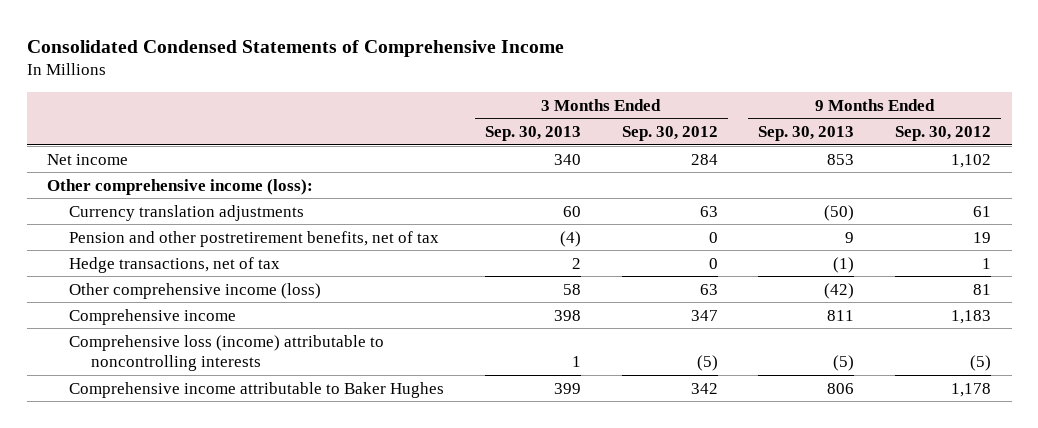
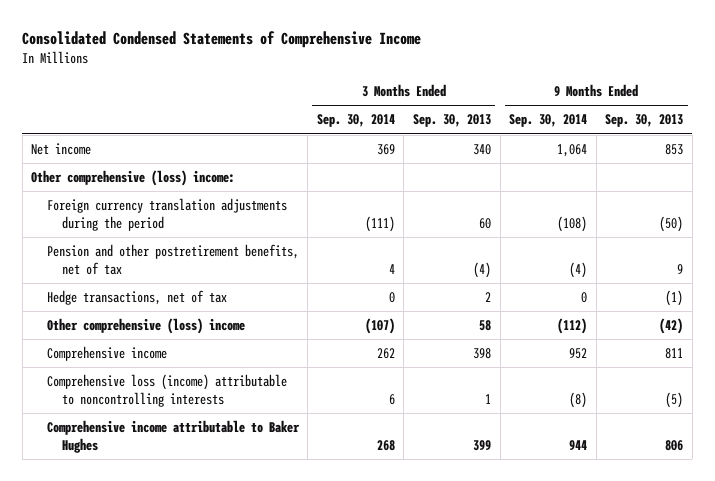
[621,125,718,141] Sep. 30, 2012 -> none
[895,125,992,141] Sep. 30, 2012 -> none
none -> [316,114,395,128] Sep. 30, 2014
none -> [509,114,588,128] Sep. 30, 2014
[47,178,314,195] Other comprehensive income (loss): -> [31,170,236,187] Other comprehensive (loss) income:
[69,204,305,221] Currency translation adjustments -> [46,198,287,231] Foreign currency translation adjustments during the period
[69,282,322,299] Other comprehensive income (loss) -> [46,318,245,335] Other comprehensive (loss) income

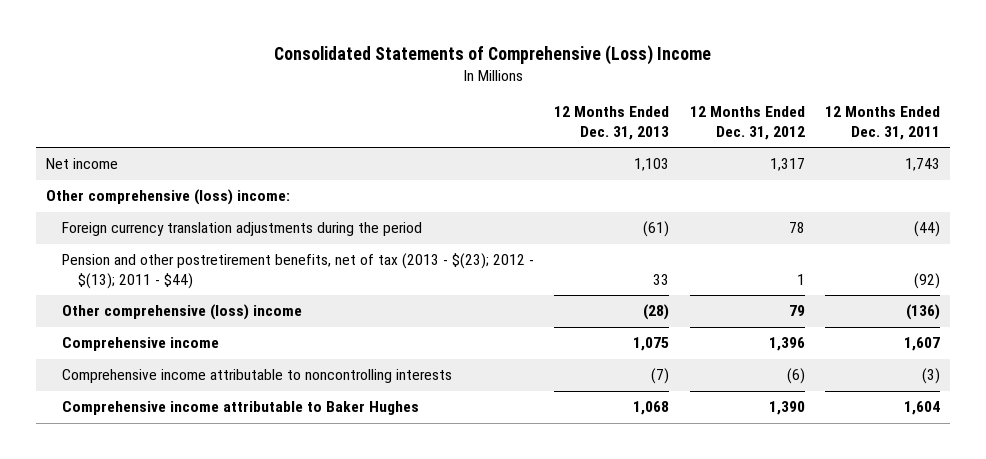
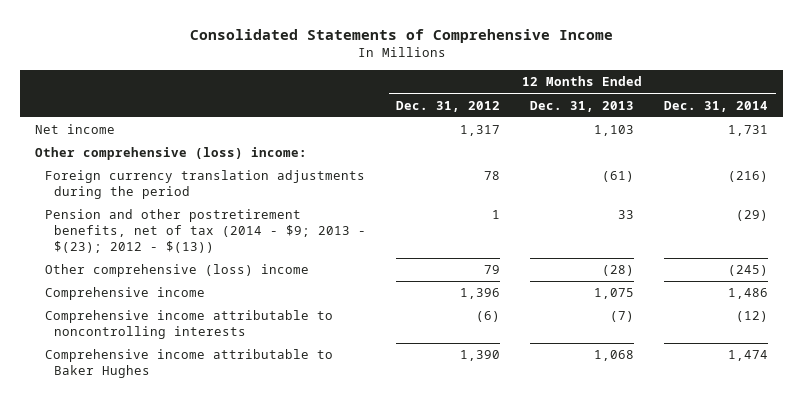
[273,44,711,65] Consolidated Statements of Comprehensive (Loss) Income -> [189,28,613,43] Consolidated Statements of Comprehensive Income
[824,106,940,140] 12 Months Ended Dec. 31, 2011 -> none
none -> [664,100,769,112] Dec. 31, 2014
[62,253,535,289] Pension and other postretirement benefits, net of tax (2013 - $(23); 2012 - $(13); 2011 - $44) -> [44,209,366,253] Pension and other postretirement benefits, net of tax (2014 - $9; 2013 - $(23); 2012 - $(13))

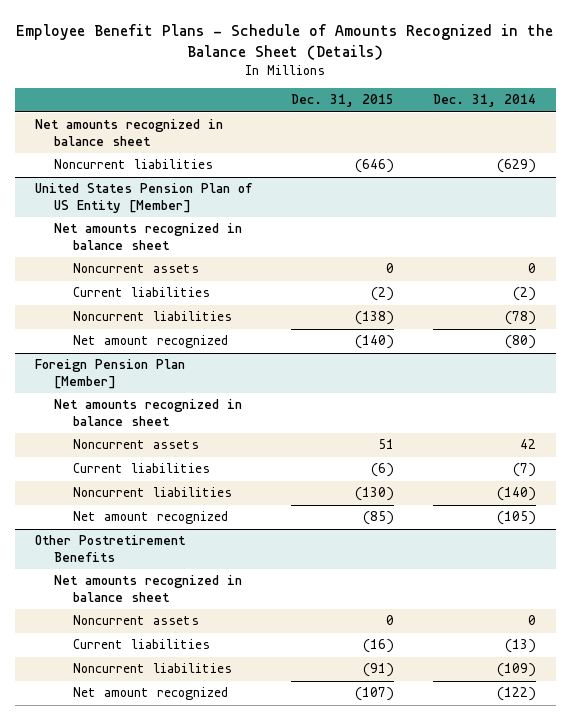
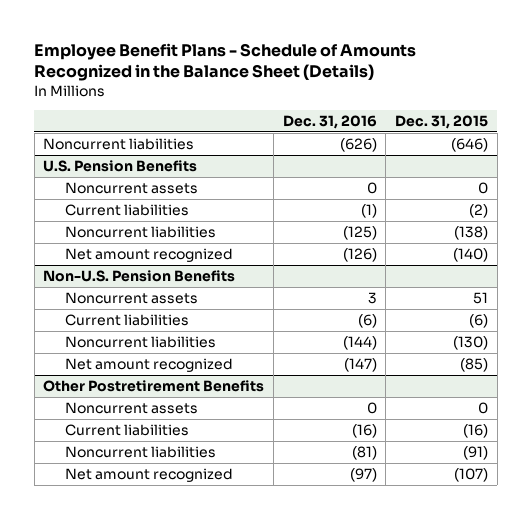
[433,94,537,108] Dec. 31, 2014 -> none
none -> [282,115,377,130] Dec. 31, 2016
[34,119,223,147] Net amounts recognized in balance sheet -> none
[53,223,242,251] Net amounts recognized in balance sheet -> none
[34,183,252,214] United States Pension Plan of US Entity [Member] -> [43,159,198,172] U.S. Pension Benefits
[53,399,242,427] Net amounts recognized in balance sheet -> none
[34,359,185,390] Foreign Pension Plan [Member] -> [43,269,236,282] Non-U.S. Pension Benefits
[53,575,242,603] Net amounts recognized in balance sheet -> none

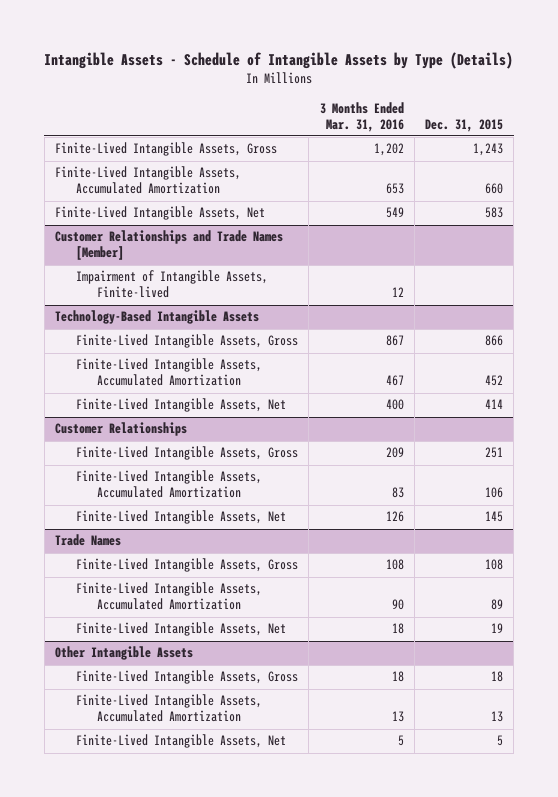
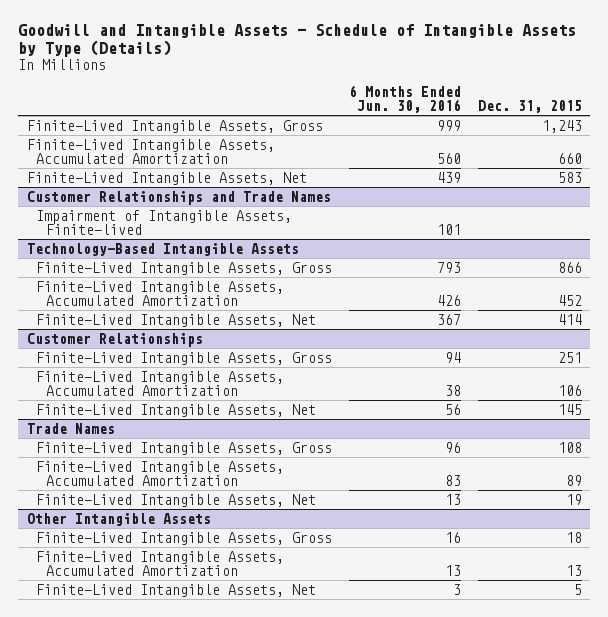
[44,51,514,69] Intangible Assets - Schedule of Intangible Assets by Type (Details) -> [18,24,577,58] Goodwill and Intangible Assets - Schedule of Intangible Assets by Type (Details)
[319,101,404,132] 3 Months Ended Mar. 31, 2016 -> none
none -> [348,84,461,114] 6 Months Ended Jun. 30, 2016
[55,230,284,261] Customer Relationships and Trade Names [Member] -> [26,190,331,205] Customer Relationships and Trade Names

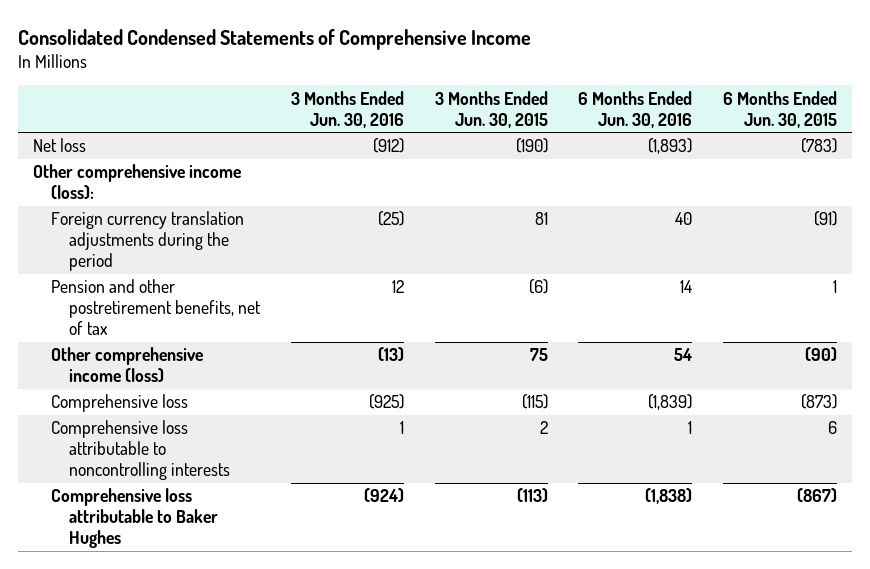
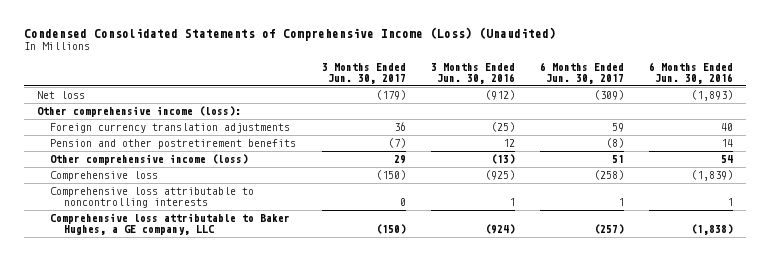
[18,28,532,50] Consolidated Condensed Statements of Comprehensive Income -> [24,26,557,41] Condensed Consolidated Statements of Comprehensive Income (Loss) (Unaudited)
[434,90,548,128] 3 Months Ended Jun. 30, 2015 -> none
[723,90,838,128] 6 Months Ended Jun. 30, 2015 -> none
none -> [321,63,406,84] 3 Months Ended Jun. 30, 2017
none -> [540,62,625,84] 6 Months Ended Jun. 30, 2017
[51,211,245,272] Foreign currency translation adjustments during the period -> [50,123,291,134] Foreign currency translation adjustments
[51,279,262,336] Pension and other postretirement benefits, net of tax -> [50,139,297,150] Pension and other postretirement benefits
[51,488,219,549] Comprehensive loss attributable to Baker Hughes -> [50,213,291,235] Comprehensive loss attributable to Baker Hughes, a GE company, LLC

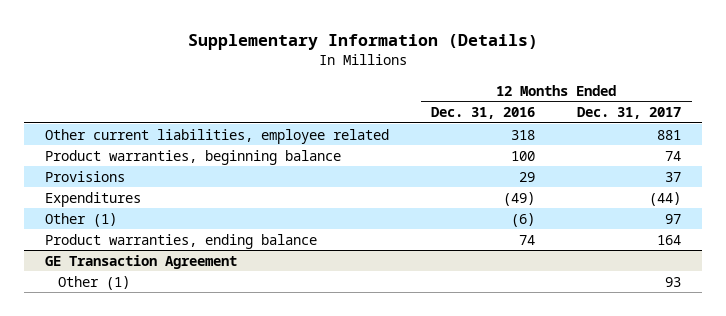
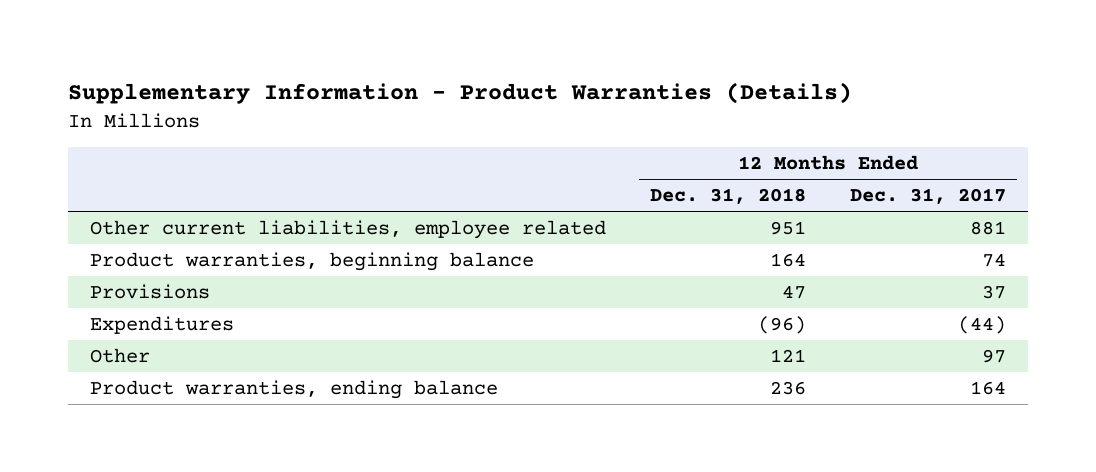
[188,34,539,51] Supplementary Information (Details) -> [67,82,852,105] Supplementary Information - Product Warranties (Details)
[431,106,536,119] Dec. 31, 2016 -> none
none -> [649,188,806,205] Dec. 31, 2018
[45,212,118,227] Other (1) -> [89,347,150,363] Other
[45,254,238,269] GE Transaction Agreement -> none
[57,275,130,290] Other (1) -> none

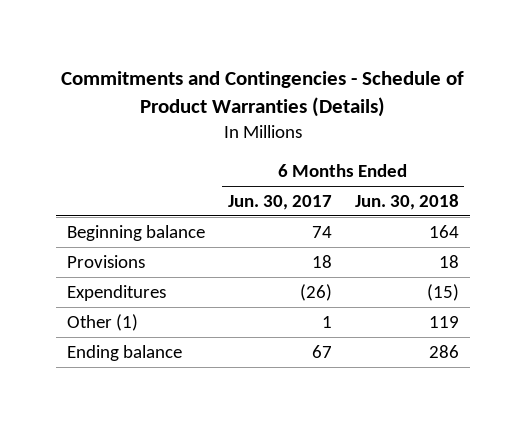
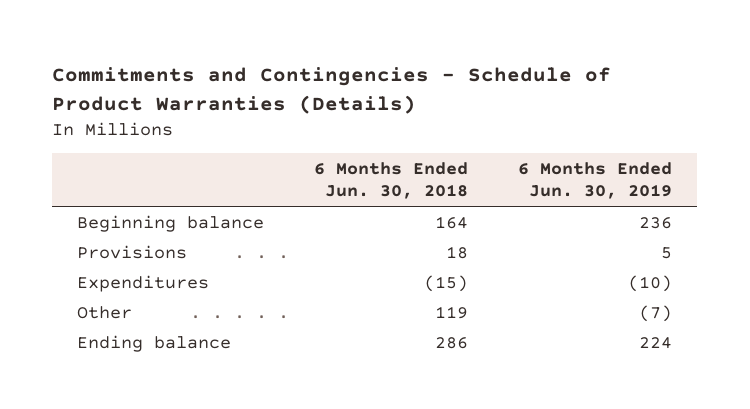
[227,194,332,210] Jun. 30, 2017 -> none
none -> [518,161,673,200] 6 Months Ended Jun. 30, 2019
[67,313,139,331] Other (1) -> [77,305,133,319] Other

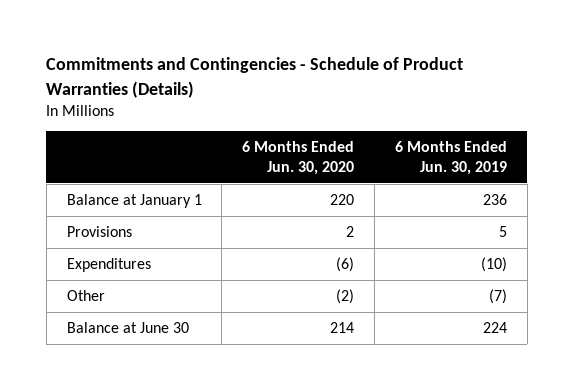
[314,161,469,200] 6 Months Ended Jun. 30, 2018 -> none
none -> [242,141,355,175] 6 Months Ended Jun. 30, 2020
[77,214,265,232] Beginning balance -> [66,193,202,208] Balance at January 1
[77,334,232,352] Ending balance -> [66,321,189,333] Balance at June 30

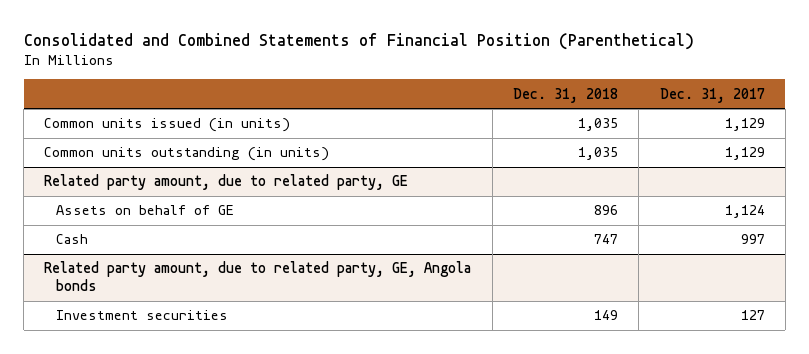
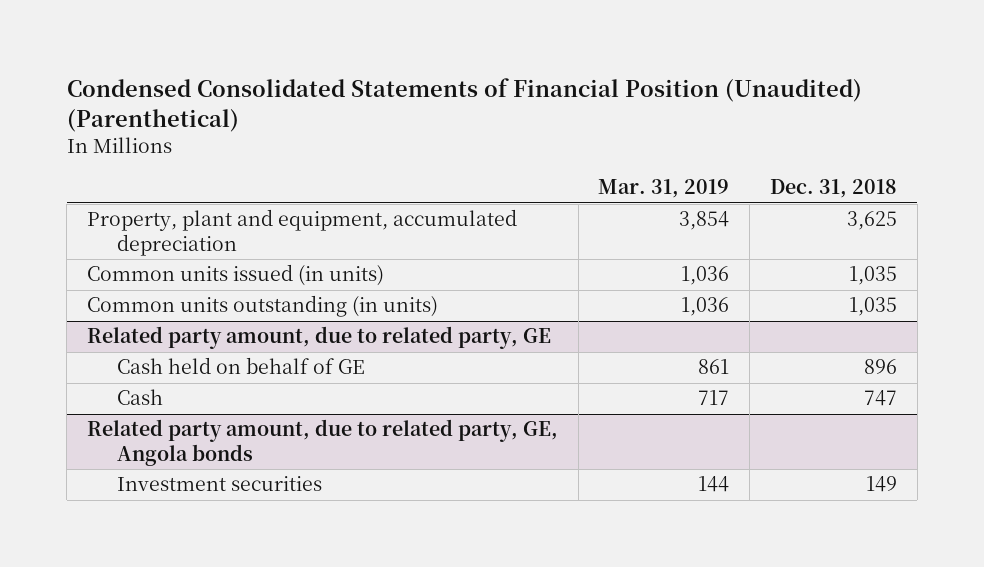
[23,32,694,50] Consolidated and Combined Statements of Financial Position (Parenthetical) -> [66,77,862,132] Condensed Consolidated Statements of Financial Position (Unaudited) (Parenthetical)
[659,87,765,103] Dec. 31, 2017 -> none
none -> [598,179,730,199] Mar. 31, 2019
none -> [86,209,517,257] Property, plant and equipment, accumulated depreciation
[55,205,234,216] Assets on behalf of GE -> [117,357,366,375] Cash held on behalf of GE

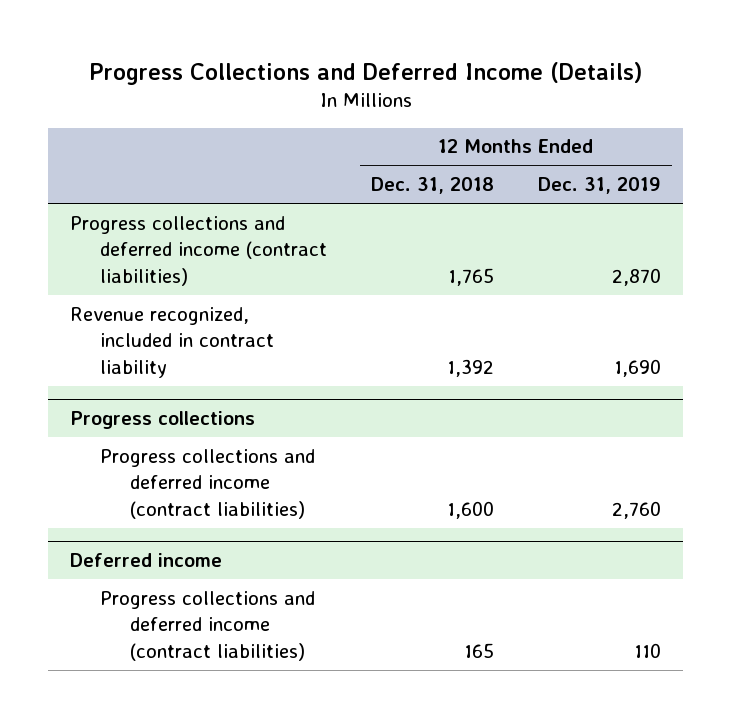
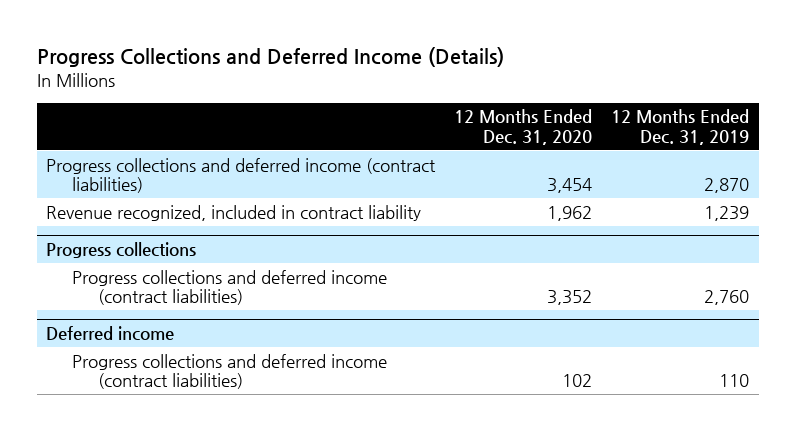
[371,177,495,195] Dec. 31, 2018 -> none
none -> [454,109,593,145] 12 Months Ended Dec. 31, 2020
[614,358,662,377] 1,690 -> [704,205,750,221] 1,239

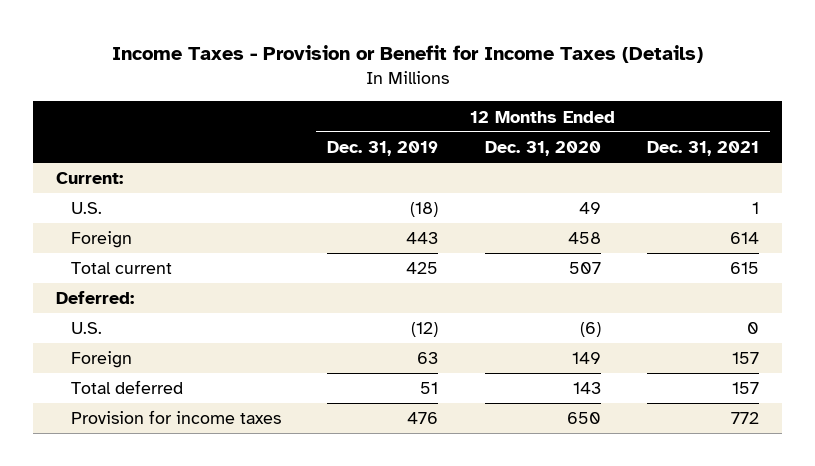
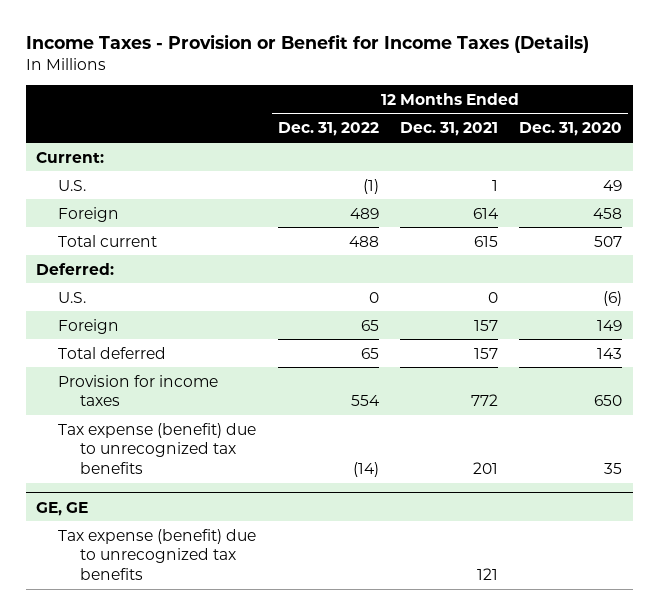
[327,140,439,156] Dec. 31, 2019 -> none
none -> [277,122,379,137] Dec. 31, 2022
none -> [58,422,257,475] Tax expense (benefit) due to unrecognized tax benefits
none -> [36,501,89,516] GE, GE
none -> [58,528,257,581] Tax expense (benefit) due to unrecognized tax benefits

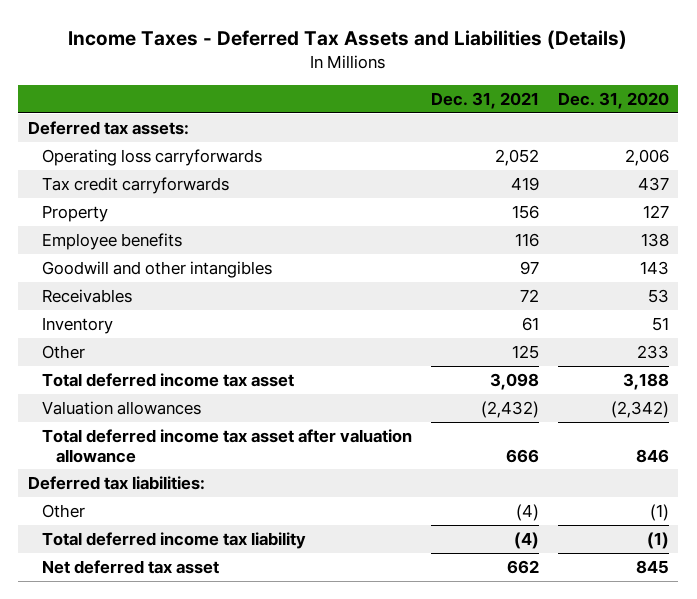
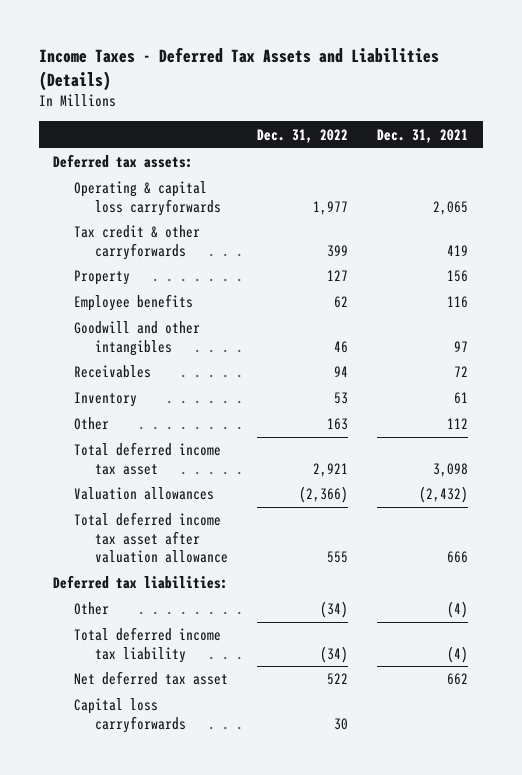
[557,92,669,110] Dec. 31, 2020 -> none
none -> [257,128,349,143] Dec. 31, 2022
[41,148,262,166] Operating loss carryforwards -> [74,181,222,216] Operating & capital loss carryforwards
[494,148,539,166] 2,052 -> [433,200,469,215] 2,065
[41,176,229,194] Tax credit carryforwards -> [74,225,201,260] Tax credit & other carryforwards
[511,344,539,359] 125 -> [447,418,469,430] 112
none -> [74,698,187,733] Capital loss carryforwards

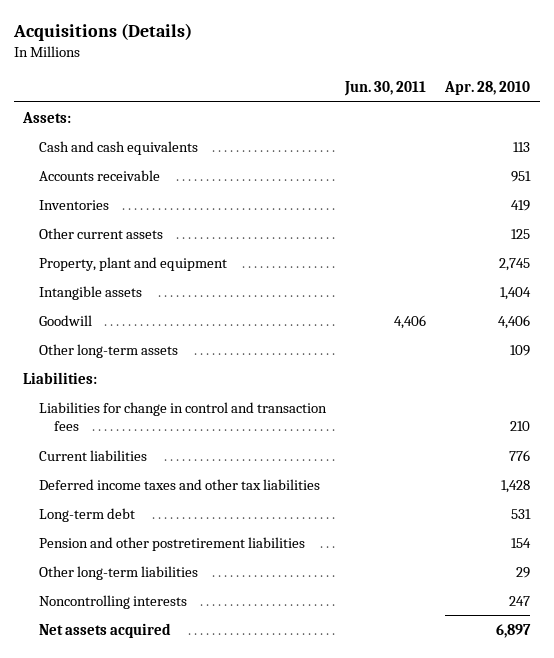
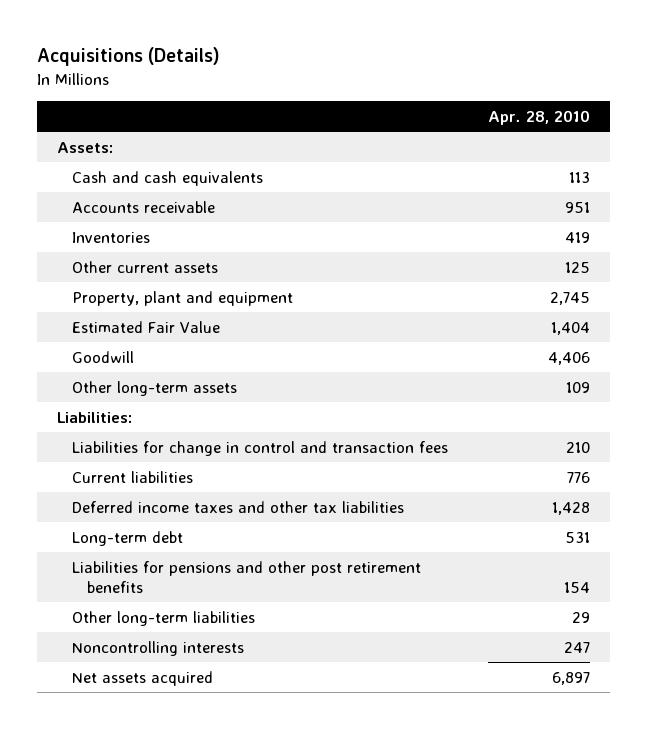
[344,81,427,97] Jun. 30, 2011 -> none
[38,285,142,300] Intangible assets -> [71,320,220,333] Estimated Fair Value
[38,536,305,551] Pension and other postretirement liabilities -> [71,560,421,593] Liabilities for pensions and other post retirement benefits

